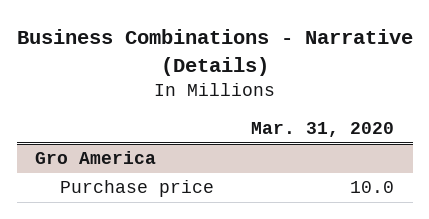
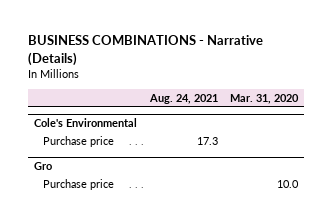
[16,29,413,76] Business Combinations - Narrative (Details) -> [28,35,264,66] BUSINESS COMBINATIONS - Narrative (Details)
none -> [148,93,218,104] Aug. 24, 2021
none -> [34,117,138,127] Cole's Environmental
none -> [43,135,115,147] Purchase price
[35,151,157,165] Gro America -> [34,161,53,170] Gro

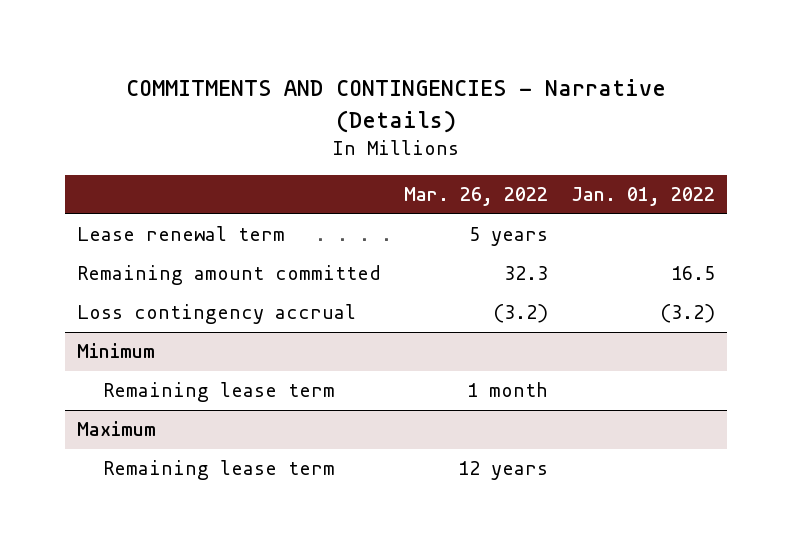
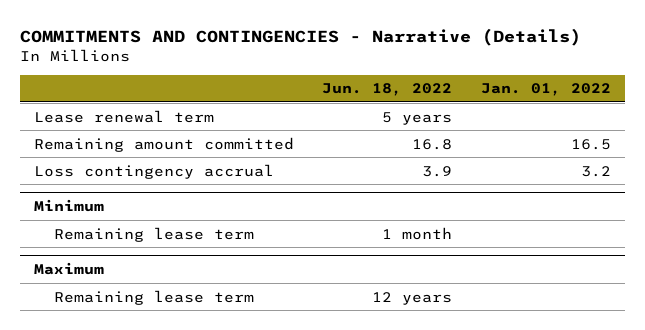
[403,187,548,207] Mar. 26, 2022 -> none
none -> [322,83,453,97] Jun. 18, 2022
[660,304,716,324] (3.2) -> [580,165,611,177] 3.2

